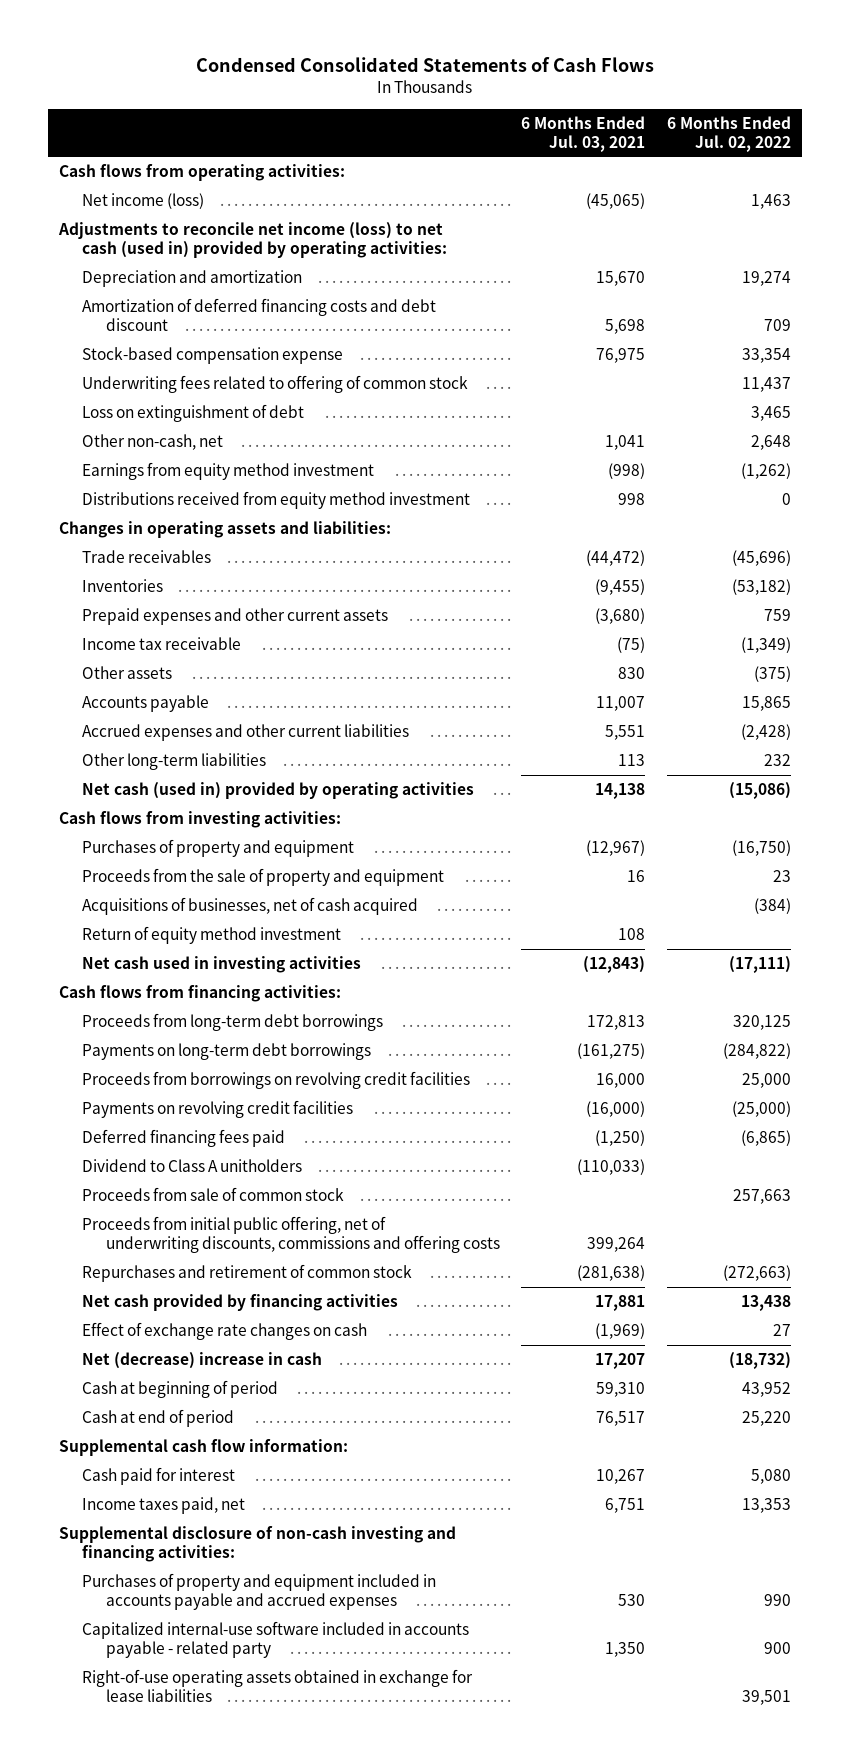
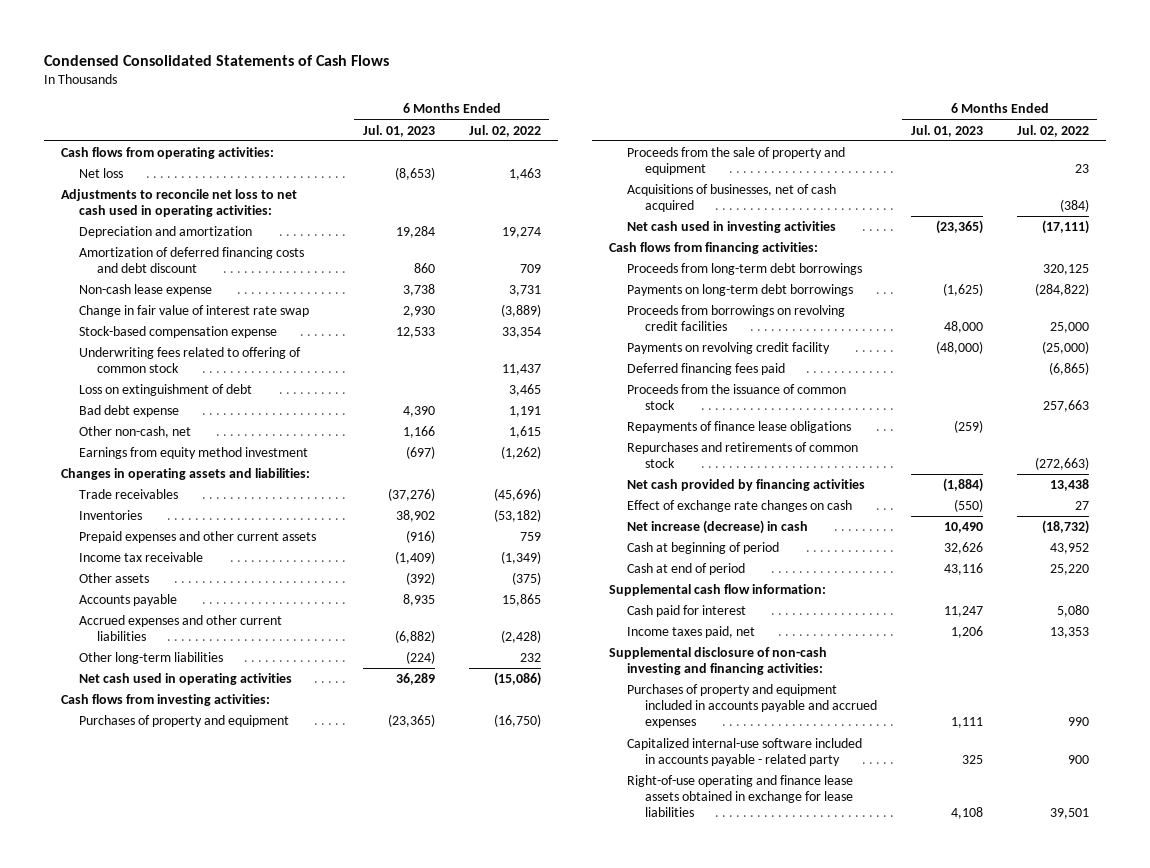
[521,115,646,152] 6 Months Ended Jul. 03, 2021 -> none
none -> [362,124,435,137] Jul. 01, 2023
[82,193,205,210] Net income (loss) -> [78,168,123,179] Net loss
[58,222,448,258] Adjustments to reconcile net income (loss) to net cash (used in) provided by operating activities: -> [60,189,297,218] Adjustments to reconcile net loss to net cash used in operating activities:
none -> [78,284,212,297] Non-cash lease expense
none -> [78,305,309,318] Change in fair value of interest rate swap
none -> [78,405,179,418] Bad debt expense
[750,435,791,451] 2,648 -> [508,426,541,439] 1,615
[82,491,471,510] Distributions received from equity method investment -> none
[82,782,475,800] Net cash (used in) provided by operating activities -> [78,673,292,686] Net cash used in operating activities
[82,926,342,945] Return of equity method investment -> none
[82,1100,354,1119] Payments on revolving credit facilities -> [627,342,831,355] Payments on revolving credit facility
[82,1159,303,1173] Dividend to Class A unitholders -> none
[82,1216,500,1253] Proceeds from initial public offering, net of underwriting discounts, commissions and offering costs -> none
[82,1187,345,1202] Proceeds from sale of common stock -> [627,384,847,411] Proceeds from the issuance of common stock
none -> [627,421,852,434] Repayments of finance lease obligations
[82,1264,413,1283] Repurchases and retirement of common stock -> [627,442,859,469] Repurchases and retirements of common stock
[82,1352,323,1370] Net (decrease) increase in cash -> [627,520,809,535] Net increase (decrease) in cash
[82,1669,474,1702] Right-of-use operating assets obtained in exchange for lease liabilities -> [627,775,854,818] Right-of-use operating and finance lease assets obtained in exchange for lease liabilities

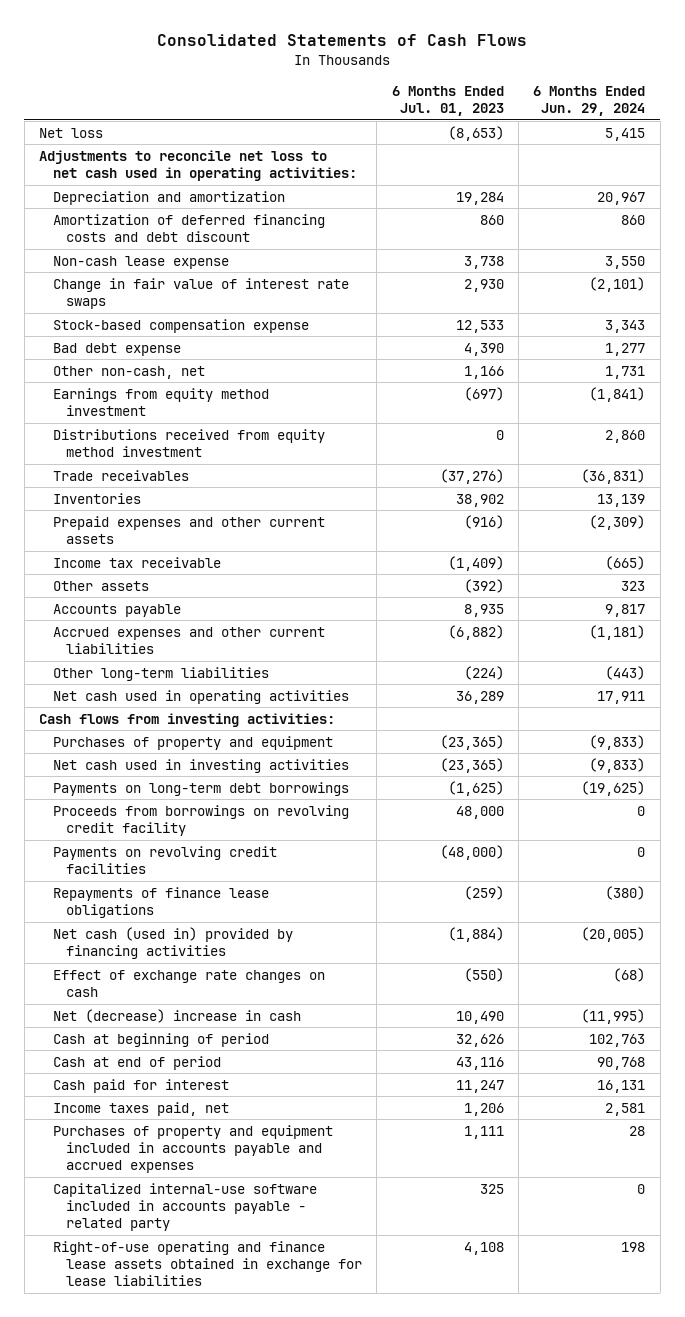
[43,54,389,66] Condensed Consolidated Statements of Cash Flows -> [157,34,528,47] Consolidated Statements of Cash Flows
[468,124,541,137] Jul. 02, 2022 -> none
none -> [533,85,646,117] 6 Months Ended Jun. 29, 2024
[60,147,274,160] Cash flows from operating activities: -> none
[78,305,309,318] Change in fair value of interest rate swap -> [52,277,349,310] Change in fair value of interest rate swaps
[78,347,301,374] Underwriting fees related to offering of common stock -> none
[78,384,252,397] Loss on extinguishment of debt -> none
[60,468,310,481] Changes in operating assets and liabilities: -> none
none -> [52,428,325,458] Distributions received from equity method investment
[627,147,846,176] Proceeds from the sale of property and equipment -> none
[627,184,837,213] Acquisitions of businesses, net of cash acquired -> none
[609,242,819,255] Cash flows from financing activities: -> none
[627,263,863,276] Proceeds from long-term debt borrowings -> none
[627,363,786,376] Deferred financing fees paid -> none
[627,384,847,411] Proceeds from the issuance of common stock -> none
[627,305,846,332] Proceeds from borrowings on revolving credit facilities -> [52,804,349,837] Proceeds from borrowings on revolving credit facility
[627,342,831,355] Payments on revolving credit facility -> [52,845,277,875] Payments on revolving credit facilities
[627,442,859,469] Repurchases and retirements of common stock -> none
[627,479,866,492] Net cash provided by financing activities -> [52,926,293,960] Net cash (used in) provided by financing activities
[627,520,809,535] Net increase (decrease) in cash -> [52,1008,301,1023] Net (decrease) increase in cash
[609,584,827,597] Supplemental cash flow information: -> none
[609,647,828,676] Supplemental disclosure of non-cash investing and financing activities: -> none

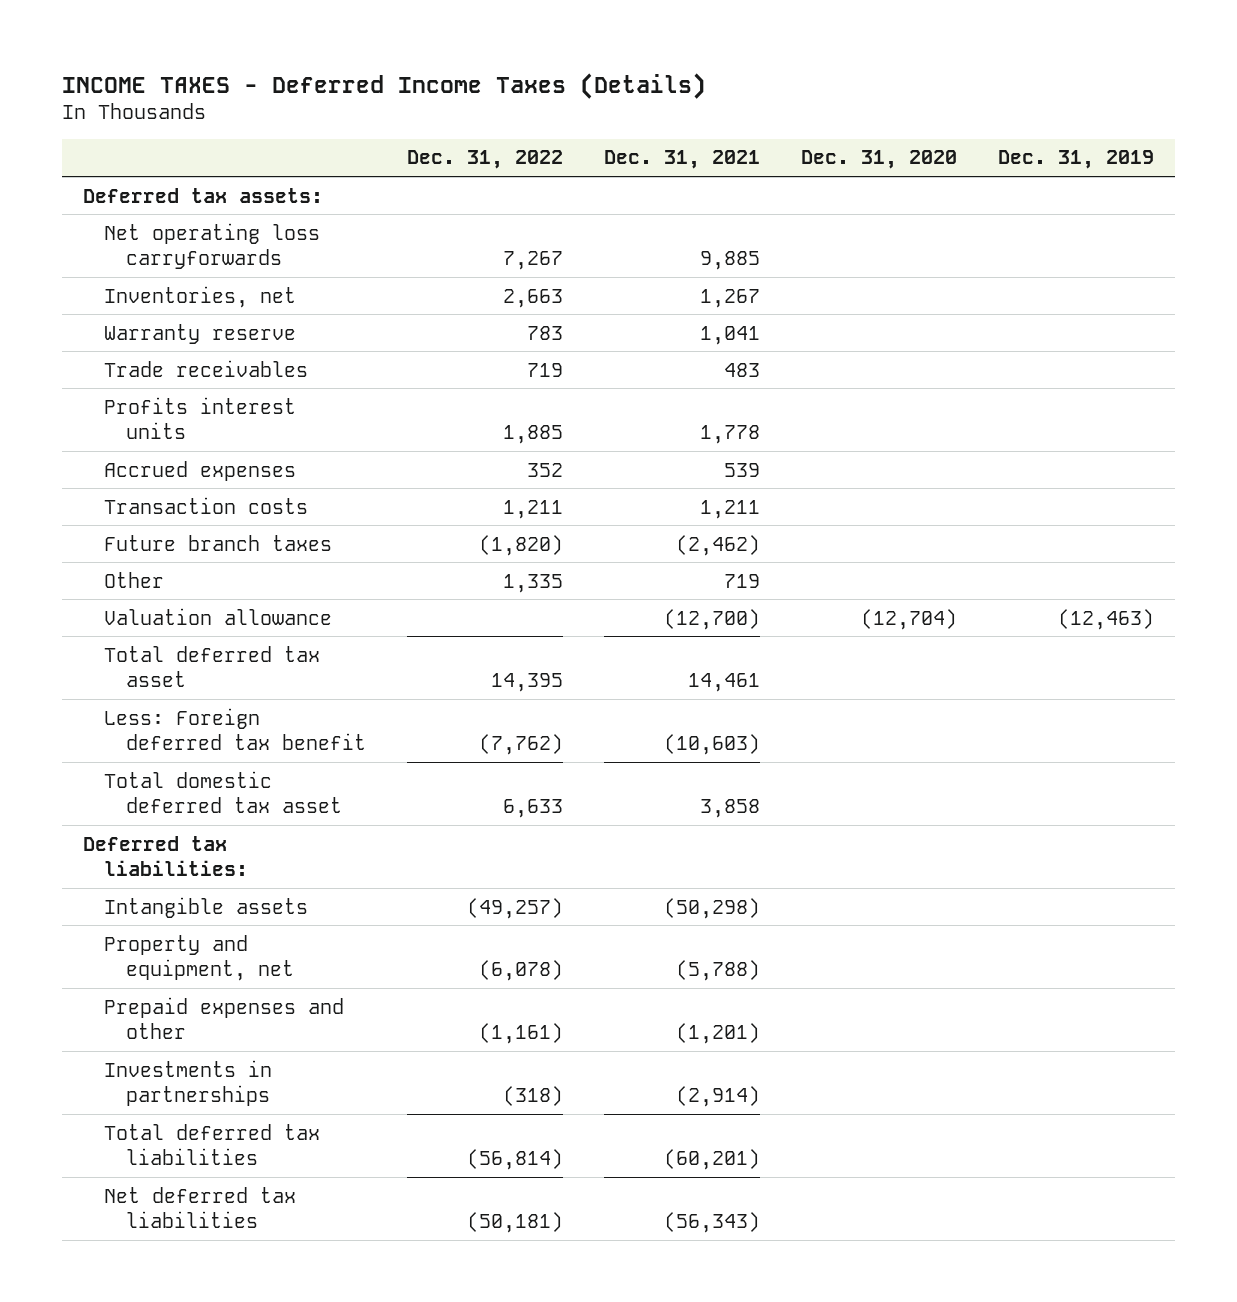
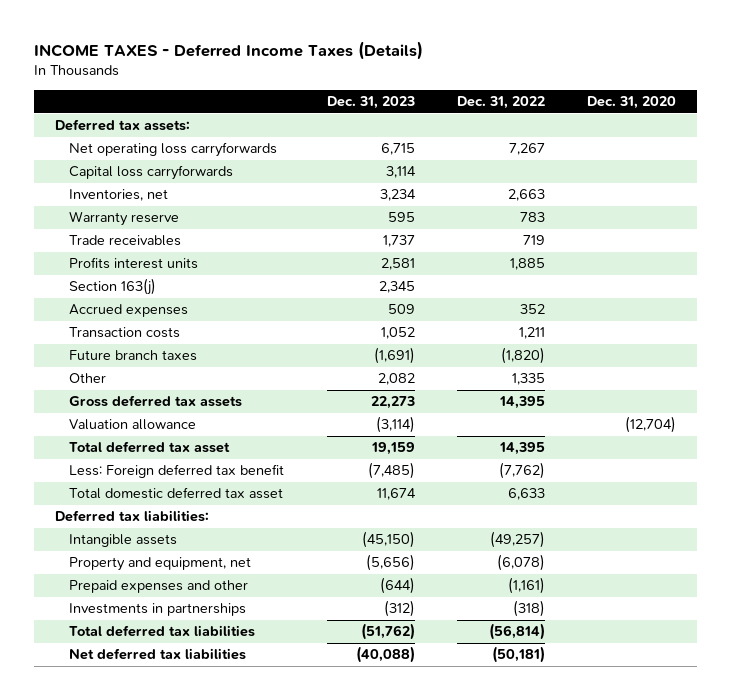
[604,150,761,170] Dec. 31, 2021 -> none
[998,150,1155,170] Dec. 31, 2019 -> none
none -> [326,95,415,109] Dec. 31, 2023
none -> [69,165,234,181] Capital loss carryforwards
none -> [69,278,157,296] Section 163(j)
none -> [69,395,243,408] Gross deferred tax assets

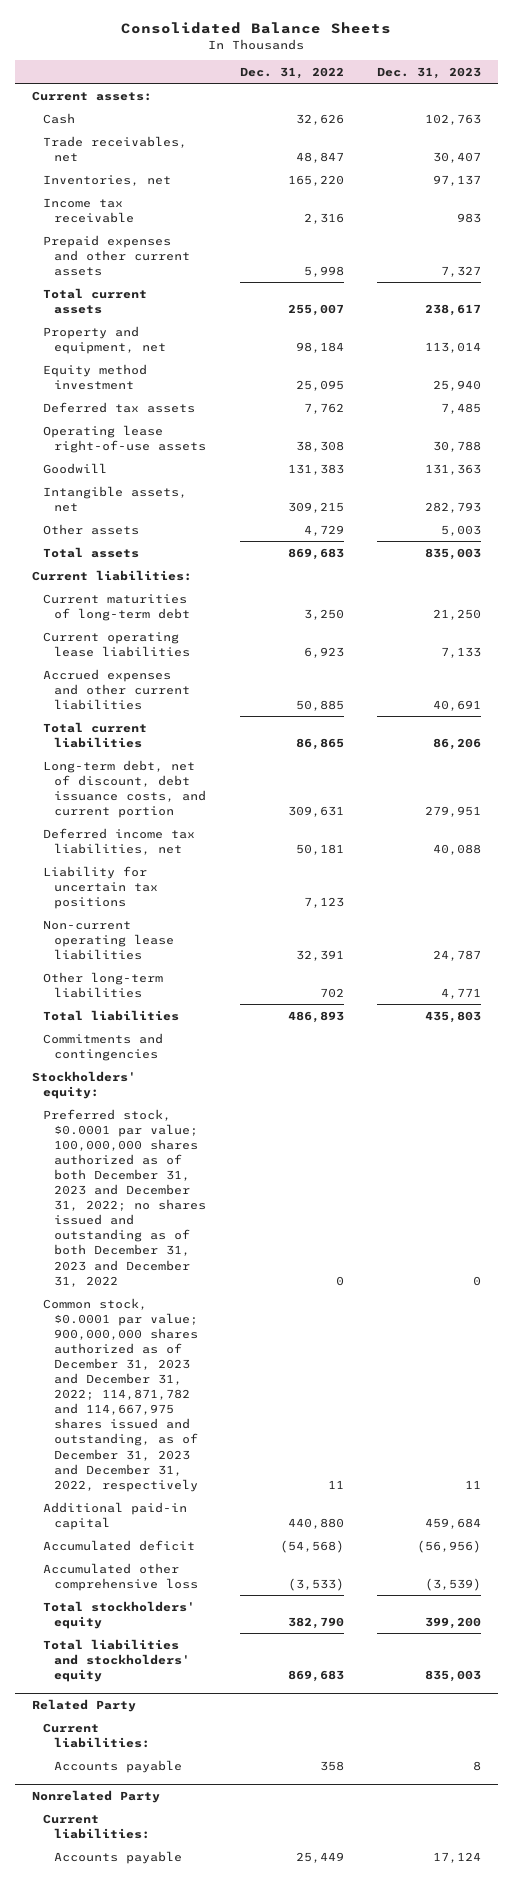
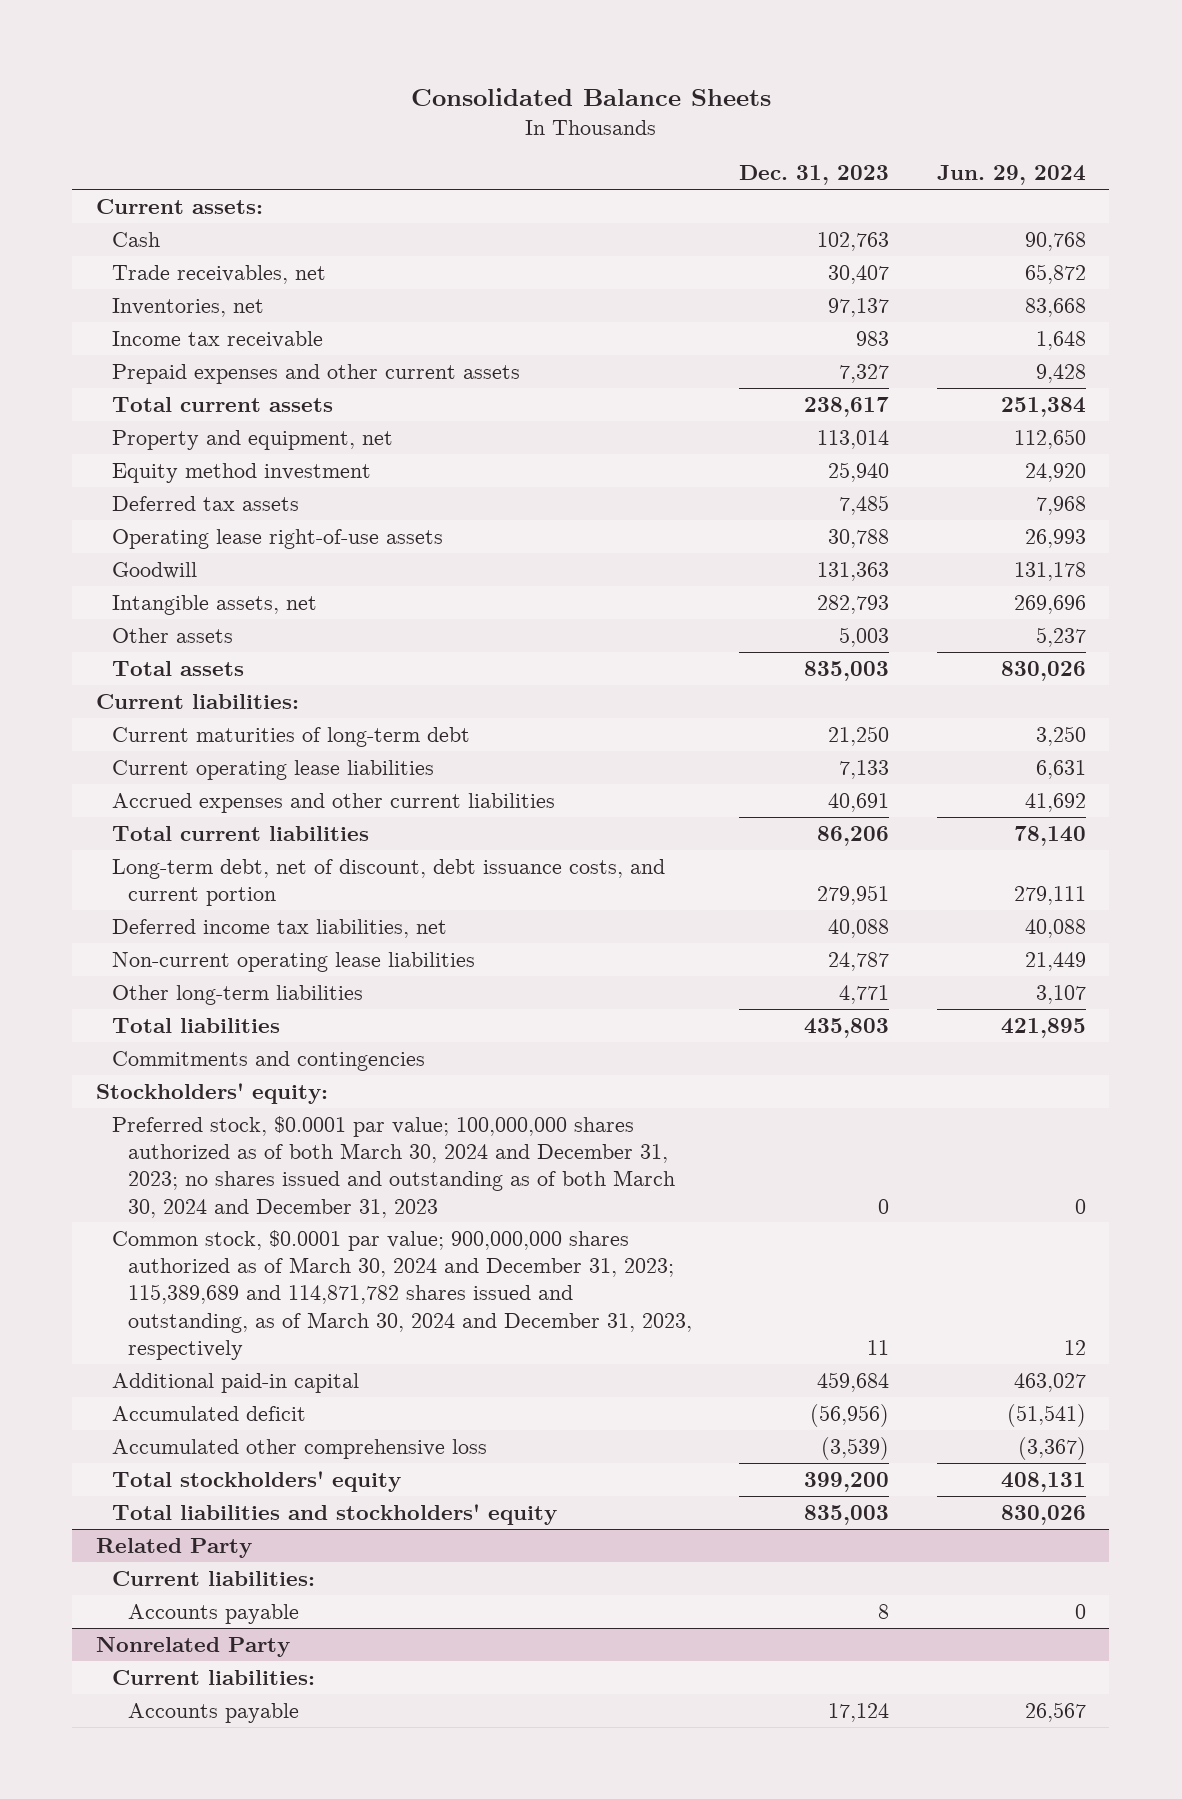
[239,66,344,79] Dec. 31, 2022 -> none
none -> [936,165,1086,186] Jun. 29, 2024
[42,865,159,909] Liability for uncertain tax positions -> none
[42,1108,207,1287] Preferred stock, $0.0001 par value; 100,000,000 shares authorized as of both December 31, 2023 and December 31, 2022; no shares issued and outstanding as of both December 31, 2023 and December 31, 2022 -> [111,1115,675,1218] Preferred stock, $0.0001 par value; 100,000,000 shares authorized as of both March 30, 2024 and December 31, 2023; no shares issued and outstanding as of both March 30, 2024 and December 31, 2023
[42,1297,199,1492] Common stock, $0.0001 par value; 900,000,000 shares authorized as of December 31, 2023 and December 31, 2022; 114,871,782 and 114,667,975 shares issued and outstanding, as of December 31, 2023 and December 31, 2022, respectively -> [111,1229,692,1360] Common stock, $0.0001 par value; 900,000,000 shares authorized as of March 30, 2024 and December 31, 2023; 115,389,689 and 114,871,782 shares issued and outstanding, as of March 30, 2024 and December 31, 2023, respectively

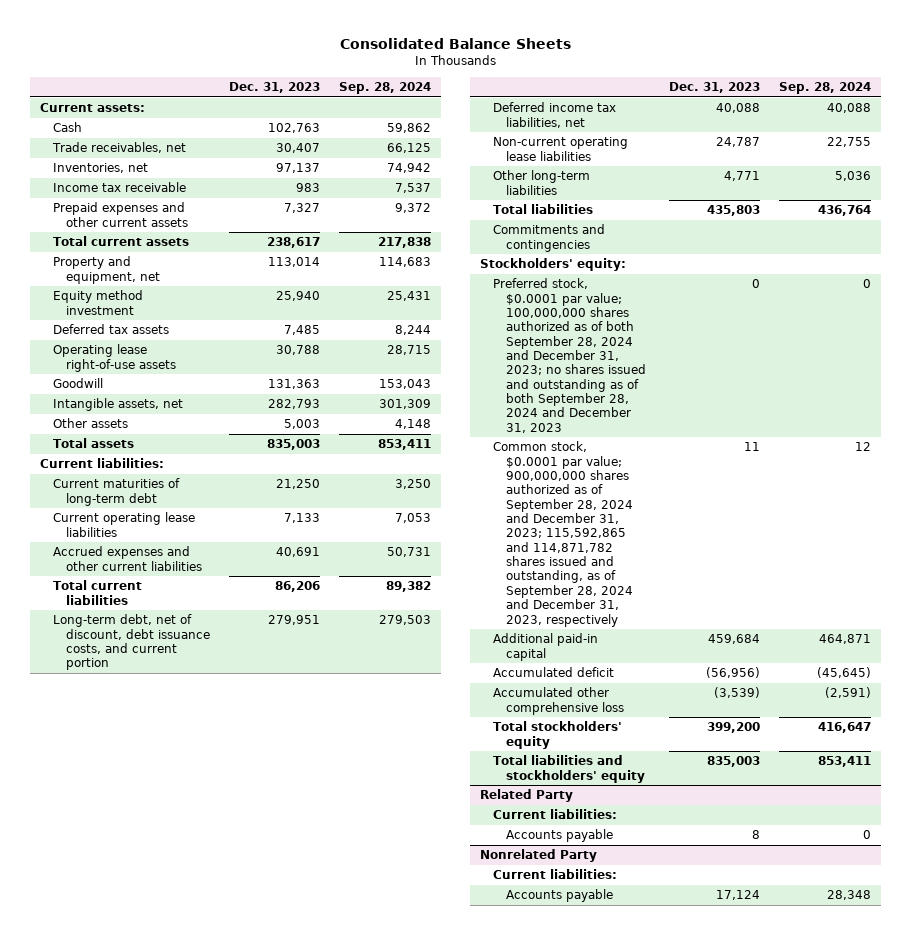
[936,165,1086,186] Jun. 29, 2024 -> none
none -> [339,81,432,94] Sep. 28, 2024
[111,1115,675,1218] Preferred stock, $0.0001 par value; 100,000,000 shares authorized as of both March 30, 2024 and December 31, 2023; no shares issued and outstanding as of both March 30, 2024 and December 31, 2023 -> [493,278,647,433] Preferred stock, $0.0001 par value; 100,000,000 shares authorized as of both September 28, 2024 and December 31, 2023; no shares issued and outstanding as of both September 28, 2024 and December 31, 2023
[111,1229,692,1360] Common stock, $0.0001 par value; 900,000,000 shares authorized as of March 30, 2024 and December 31, 2023; 115,389,689 and 114,871,782 shares issued and outstanding, as of March 30, 2024 and December 31, 2023, respectively -> [493,441,634,627] Common stock, $0.0001 par value; 900,000,000 shares authorized as of September 28, 2024 and December 31, 2023; 115,592,865 and 114,871,782 shares issued and outstanding, as of September 28, 2024 and December 31, 2023, respectively

